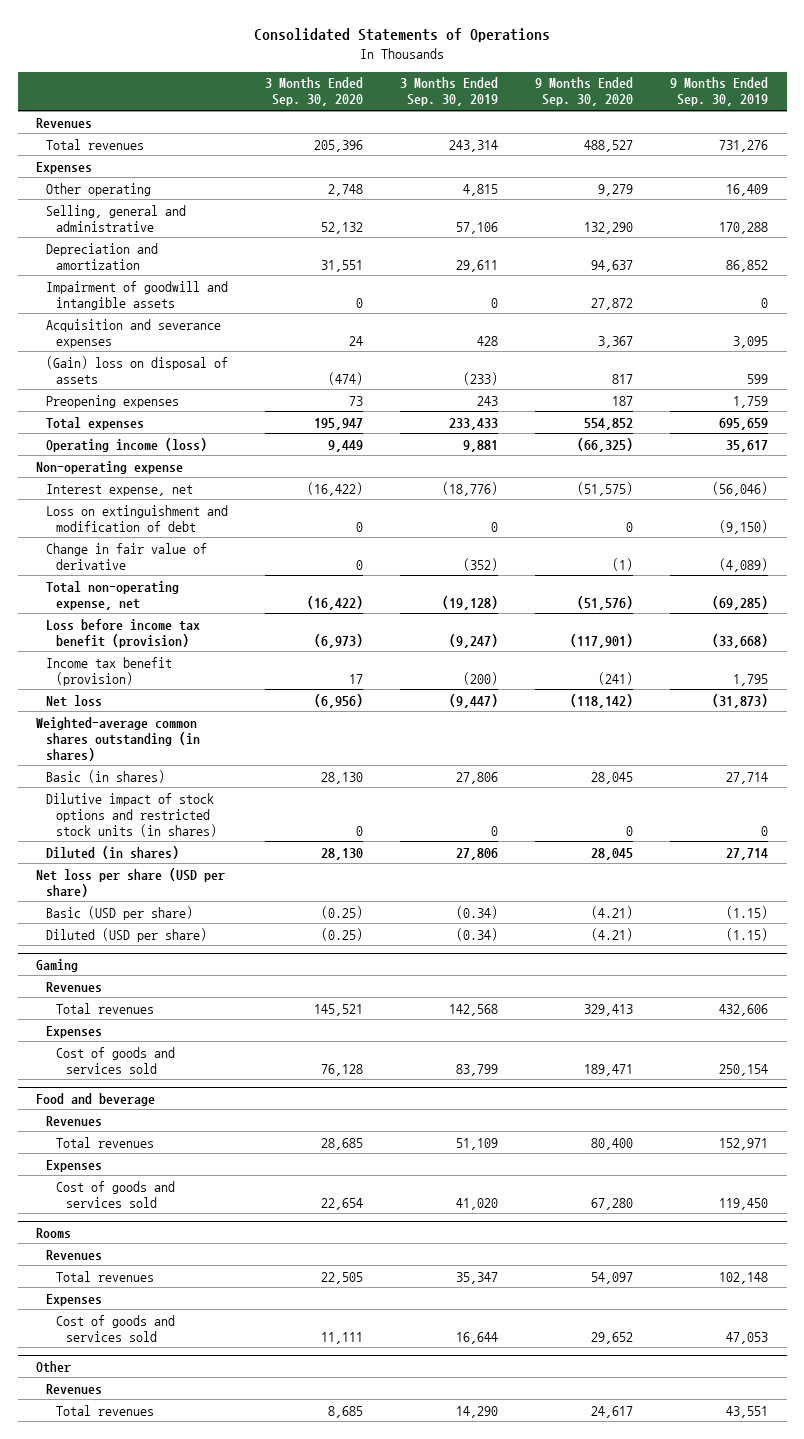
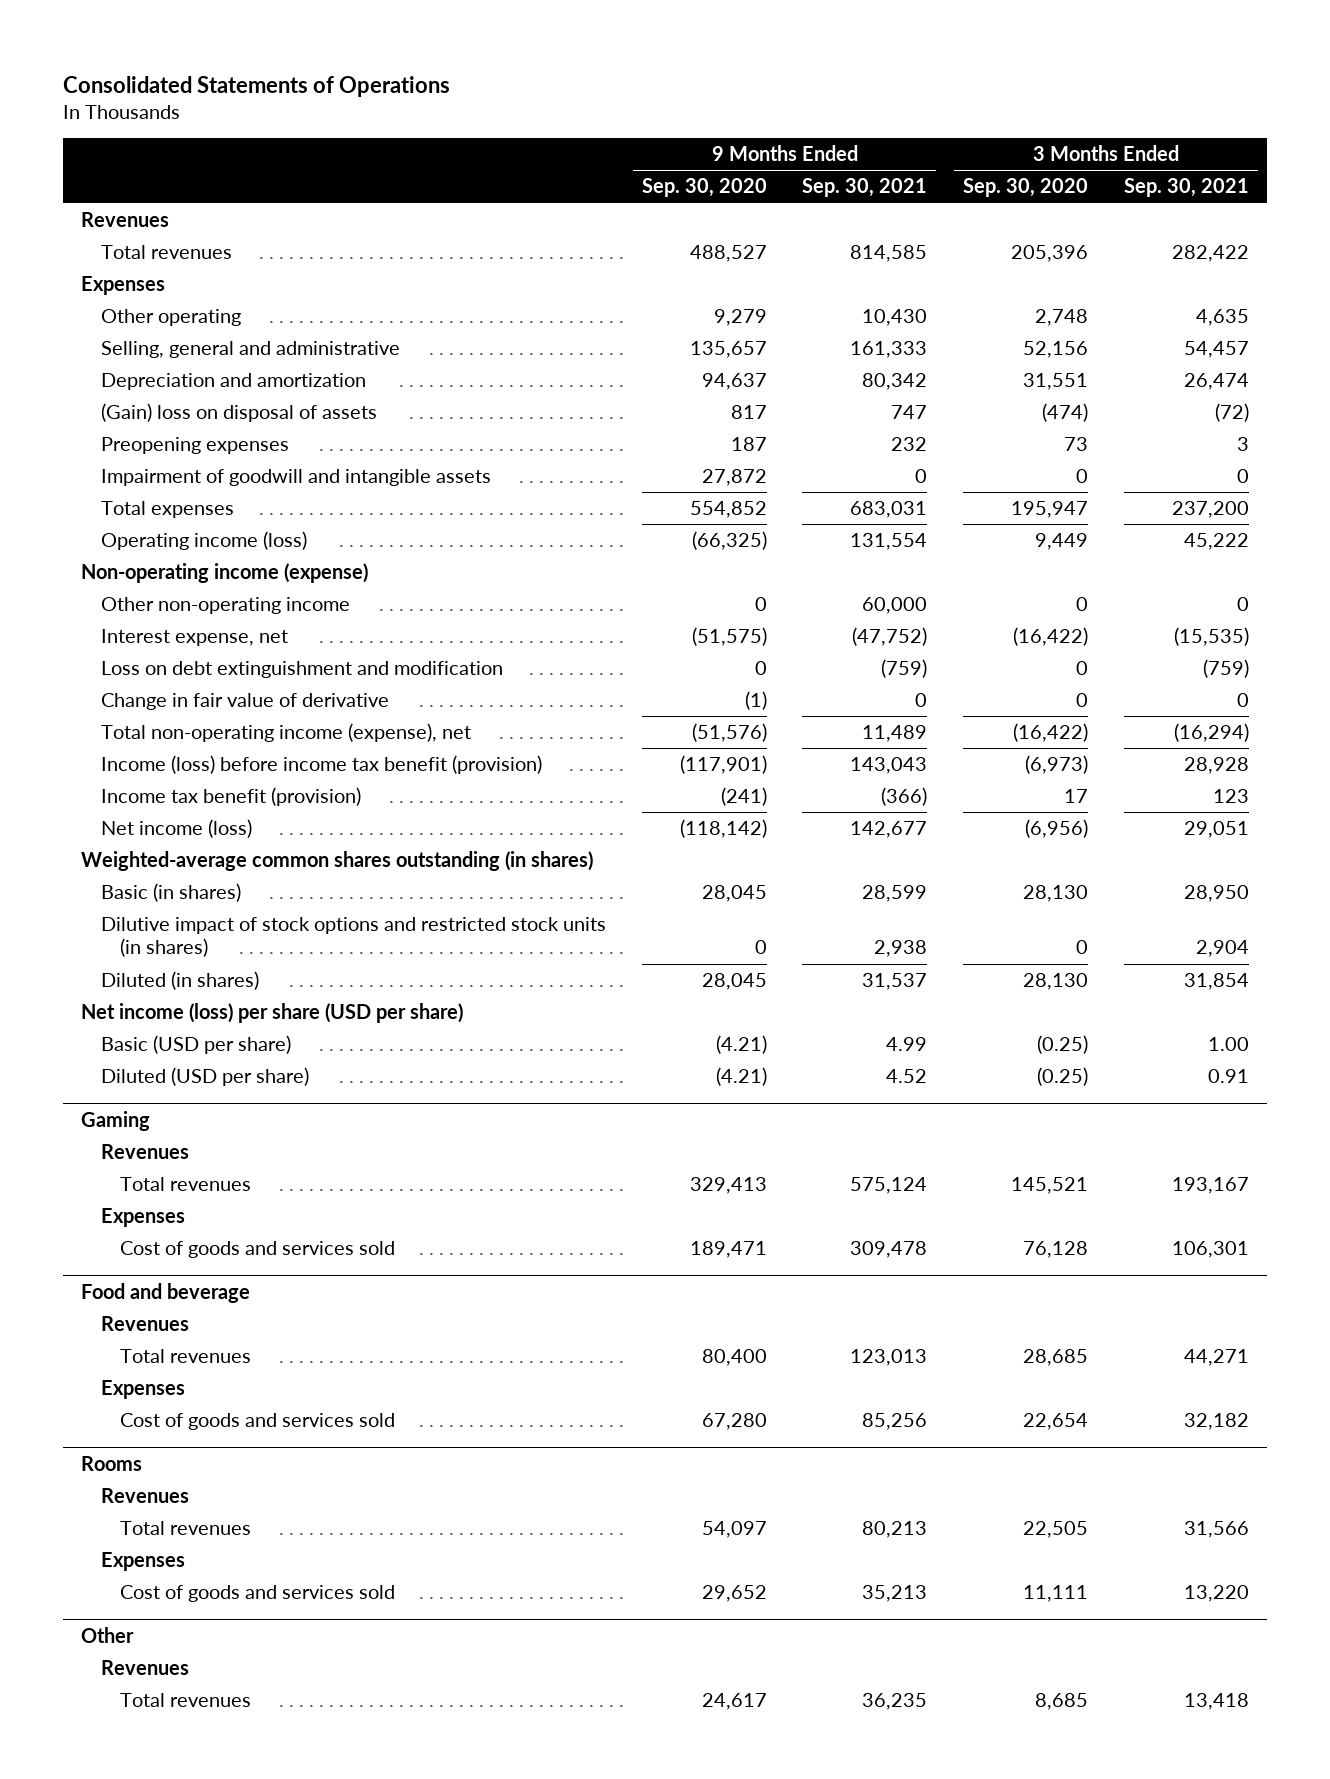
[400,77,499,107] 3 Months Ended Sep. 30, 2019 -> none
[670,77,769,107] 9 Months Ended Sep. 30, 2019 -> none
none -> [802,178,928,198] Sep. 30, 2021
none -> [1124,178,1250,198] Sep. 30, 2021
[321,221,364,234] 52,132 -> [1023,341,1089,359] 52,156
[584,221,634,234] 132,290 -> [689,341,767,359] 135,657
[45,318,221,348] Acquisition and severance expenses -> none
[45,280,228,310] Impairment of goodwill and intangible assets -> [100,469,491,487] Impairment of goodwill and intangible assets
[36,460,184,474] Non-operating expense -> [80,563,368,584] Non-operating income (expense)
none -> [100,597,350,615] Other non-operating income
[45,504,228,532] Loss on extinguishment and modification of debt -> [100,661,503,679] Loss on debt extinguishment and modification
[45,580,179,610] Total non-operating expense, net -> [100,723,471,743] Total non-operating income (expense), net
[45,618,200,648] Loss before income tax benefit (provision) -> [100,755,542,775] Income (loss) before income tax benefit (provision)
[45,694,102,707] Net loss -> [100,819,252,839] Net income (loss)
[36,867,226,897] Net loss per share (USD per share) -> [80,1003,463,1024] Net income (loss) per share (USD per share)

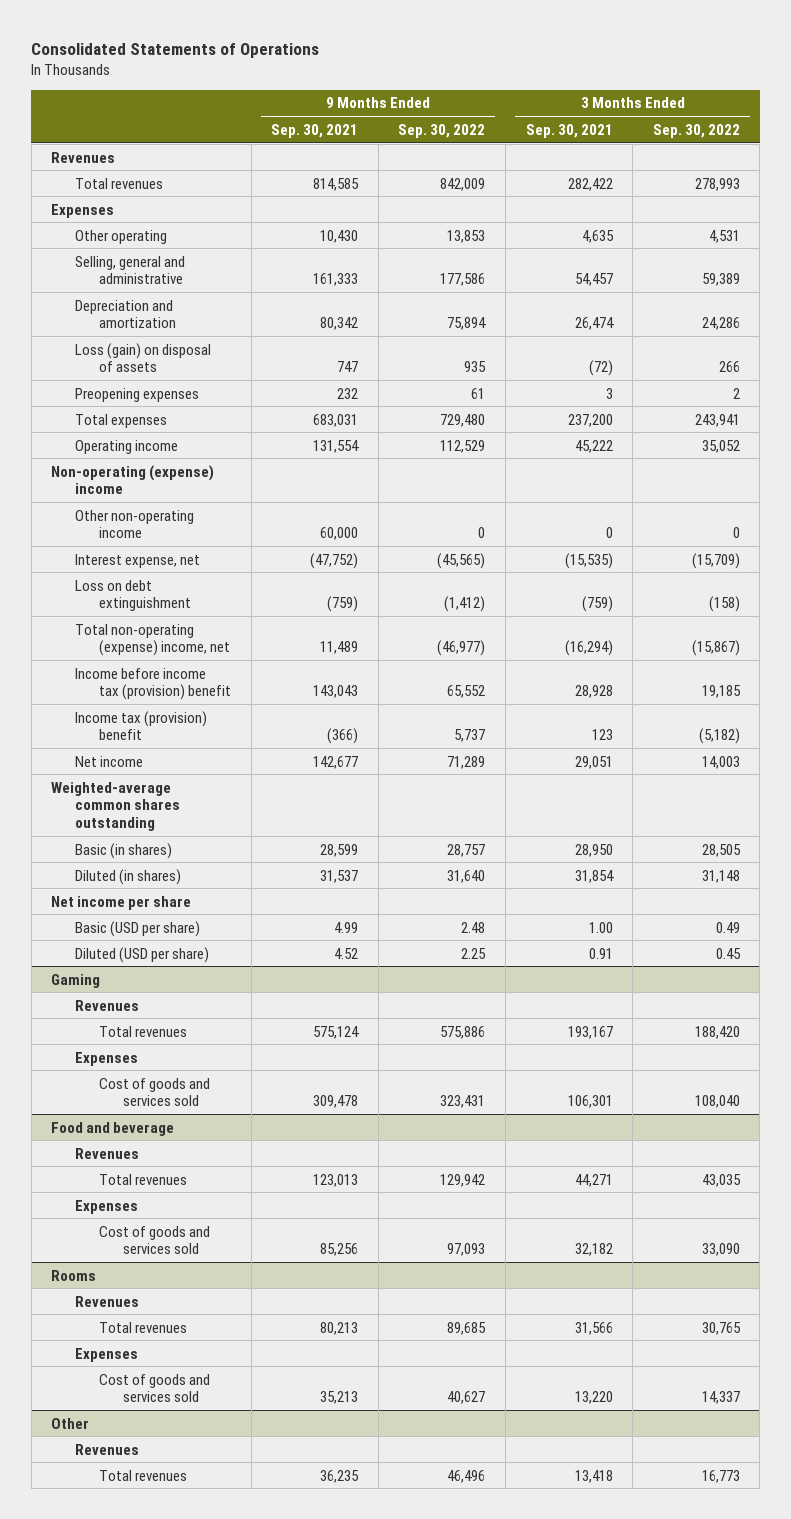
[641,178,767,198] Sep. 30, 2020 -> none
[963,178,1089,198] Sep. 30, 2020 -> none
none -> [398,123,486,138] Sep. 30, 2022
none -> [652,123,740,138] Sep. 30, 2022
[100,403,377,423] (Gain) loss on disposal of assets -> [75,342,212,373] Loss (gain) on disposal of assets
[100,469,491,487] Impairment of goodwill and intangible assets -> none
[100,531,307,551] Operating income (loss) -> [75,439,179,454] Operating income
[80,563,368,584] Non-operating income (expense) -> [51,464,215,495] Non-operating (expense) income
[100,693,389,711] Change in fair value of derivative -> none
[100,661,503,679] Loss on debt extinguishment and modification -> [75,579,192,612] Loss on debt extinguishment
[100,723,471,743] Total non-operating income (expense), net -> [75,623,231,657] Total non-operating (expense) income, net
[100,755,542,775] Income (loss) before income tax benefit (provision) -> [75,667,232,701] Income before income tax (provision) benefit
[100,787,361,807] Income tax benefit (provision) -> [75,710,208,741] Income tax (provision) benefit
[100,819,252,839] Net income (loss) -> [75,755,144,767] Net income
[80,851,593,872] Weighted-average common shares outstanding (in shares) -> [51,781,181,832] Weighted-average common shares outstanding
[100,917,606,958] Dilutive impact of stock options and restricted stock units (in shares) -> none
[80,1003,463,1024] Net income (loss) per share (USD per share) -> [51,895,192,910] Net income per share

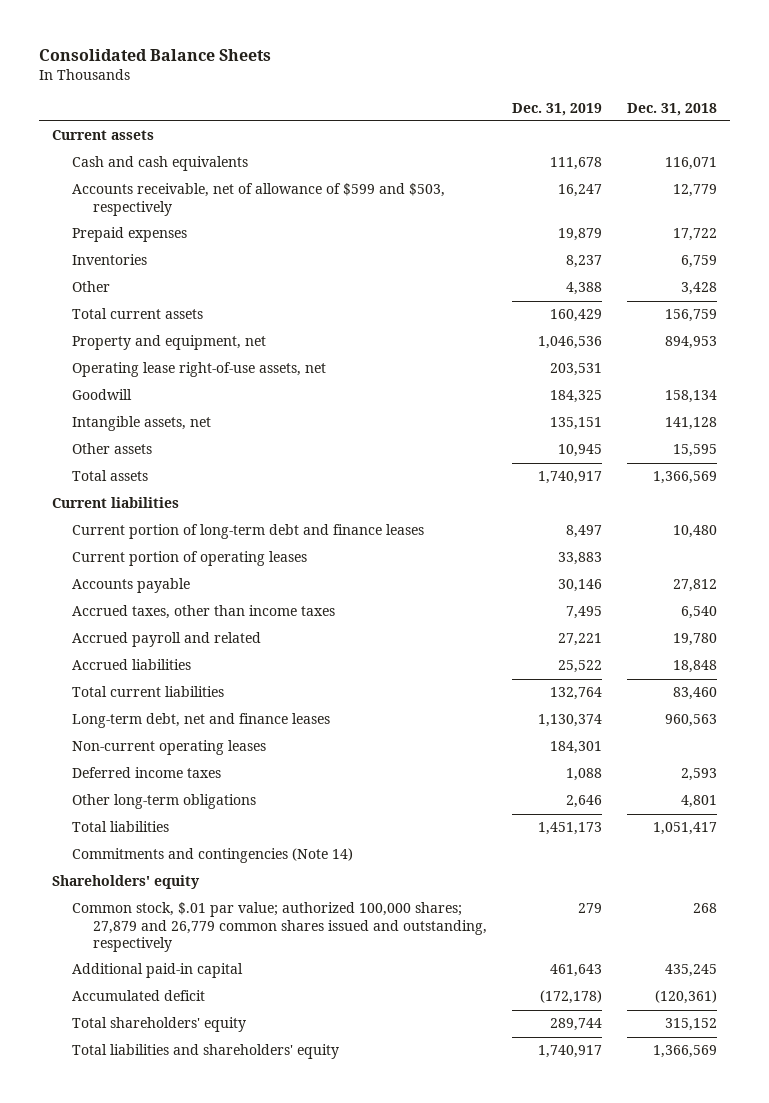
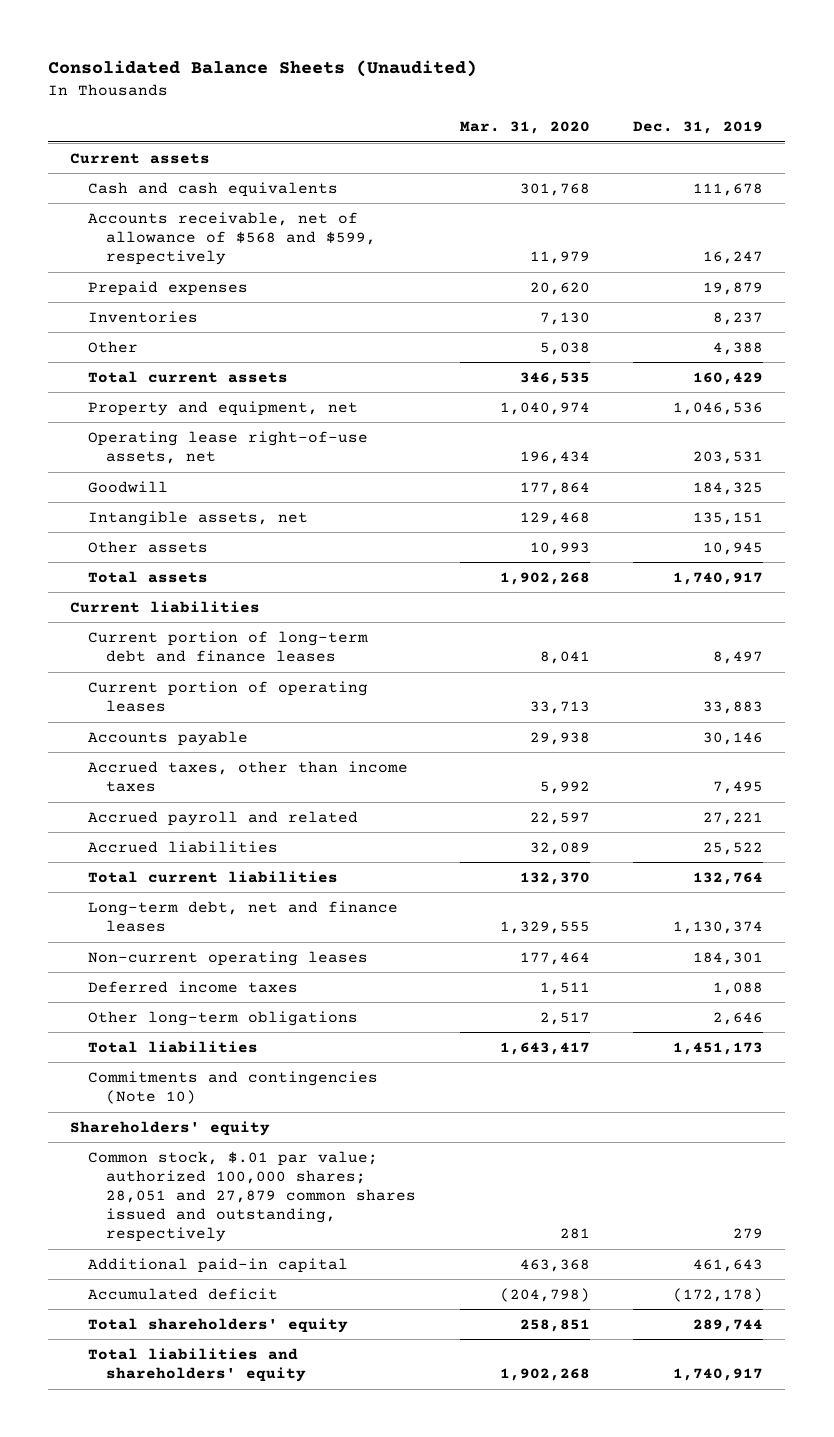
[39,49,272,62] Consolidated Balance Sheets -> [48,60,478,78] Consolidated Balance Sheets (Unaudited)
[627,102,718,116] Dec. 31, 2018 -> none
none -> [459,121,590,135] Mar. 31, 2020
[72,183,446,216] Accounts receivable, net of allowance of $599 and $503, respectively -> [88,211,377,266] Accounts receivable, net of allowance of $568 and $599, respectively
[72,848,354,864] Commitments and contingencies (Note 14) -> [88,1070,379,1104] Commitments and contingencies (Note 10)
[72,902,487,952] Common stock, $.01 par value; authorized 100,000 shares; 27,879 and 26,779 common shares issued and outstanding, respectively -> [88,1150,417,1243] Common stock, $.01 par value; authorized 100,000 shares; 28,051 and 27,879 common shares issued and outstanding, respectively

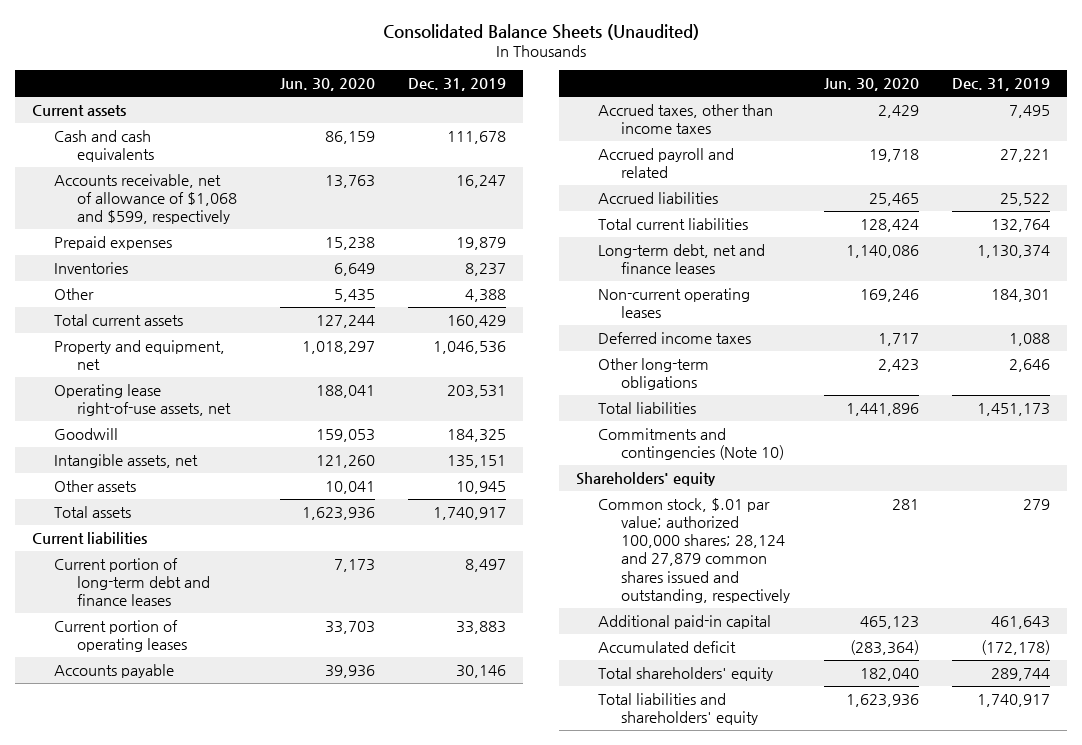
[459,121,590,135] Mar. 31, 2020 -> none
none -> [279,78,375,92] Jun. 30, 2020
[88,211,377,266] Accounts receivable, net of allowance of $568 and $599, respectively -> [54,173,238,225] Accounts receivable, net of allowance of $1,068 and $599, respectively
[88,1150,417,1243] Common stock, $.01 par value; authorized 100,000 shares; 28,051 and 27,879 common shares issued and outstanding, respectively -> [598,497,791,603] Common stock, $.01 par value; authorized 100,000 shares; 28,124 and 27,879 common shares issued and outstanding, respectively

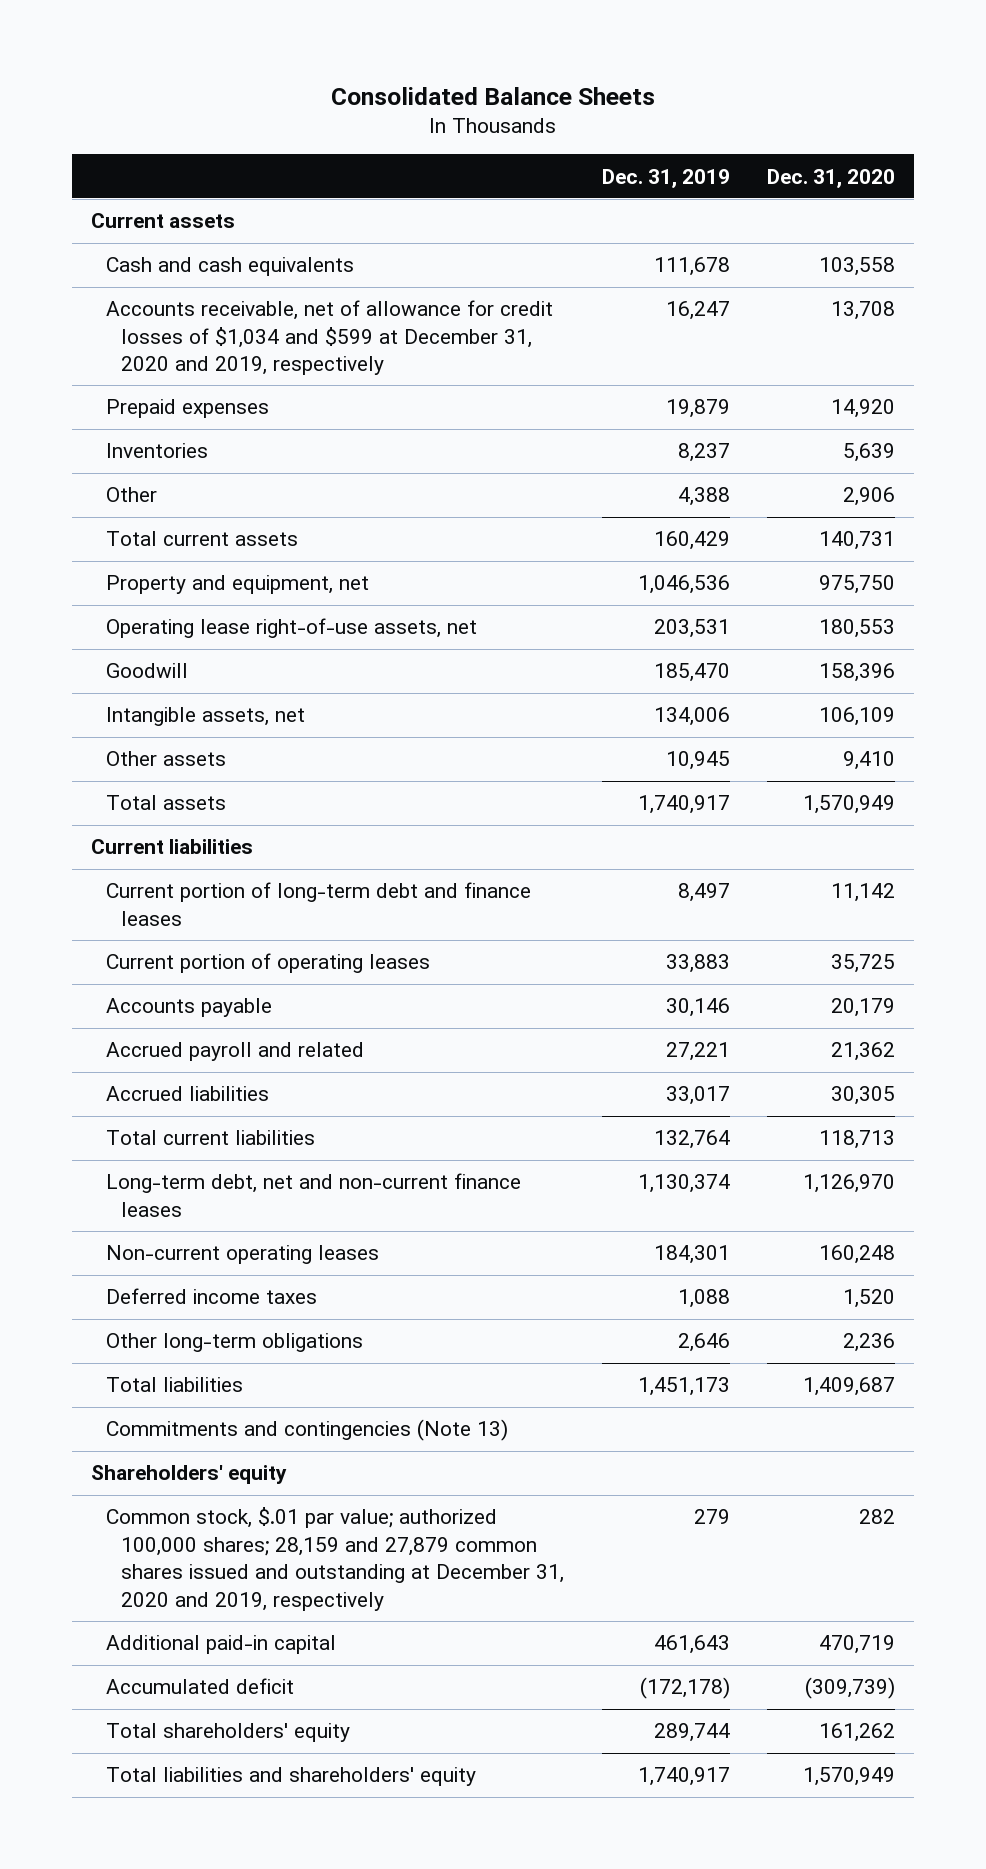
[382,23,699,40] Consolidated Balance Sheets (Unaudited) -> [331,86,656,105] Consolidated Balance Sheets
[279,78,375,92] Jun. 30, 2020 -> none
none -> [767,168,896,188] Dec. 31, 2020
[54,173,238,225] Accounts receivable, net of allowance of $1,068 and $599, respectively -> [105,300,553,376] Accounts receivable, net of allowance for credit losses of $1,034 and $599 at December 31, 2020 and 2019, respectively
[447,428,507,442] 184,325 -> [653,663,730,683] 185,470
[447,454,507,468] 135,151 -> [653,707,730,727] 134,006
[598,103,774,135] Accrued taxes, other than income taxes -> none
[1000,192,1051,206] 25,522 -> [665,1086,730,1106] 33,017
[598,243,766,275] Long-term debt, net and finance leases -> [105,1173,521,1217] Long-term debt, net and non-current finance leases
[598,427,785,461] Commitments and contingencies (Note 10) -> [105,1419,508,1442] Commitments and contingencies (Note 13)
[598,497,791,603] Common stock, $.01 par value; authorized 100,000 shares; 28,124 and 27,879 common shares issued and outstanding, respectively -> [105,1507,565,1611] Common stock, $.01 par value; authorized 100,000 shares; 28,159 and 27,879 common shares issued and outstanding at December 31, 2020 and 2019, respectively

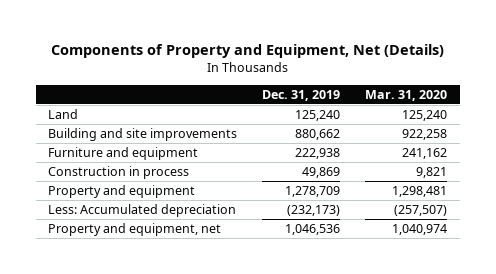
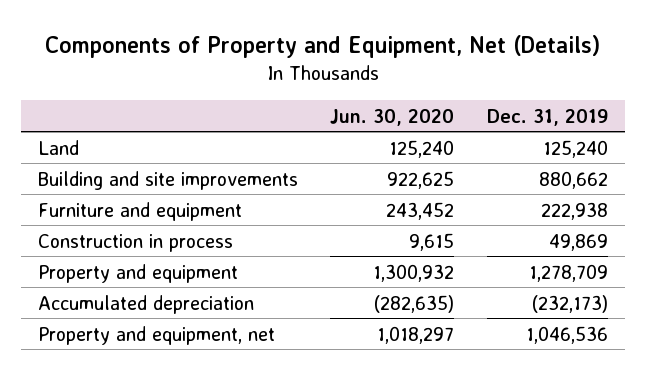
[365,89,448,101] Mar. 31, 2020 -> none
none -> [330,108,455,126] Jun. 30, 2020
[48,204,237,218] Less: Accumulated depreciation -> [37,294,254,314] Accumulated depreciation

